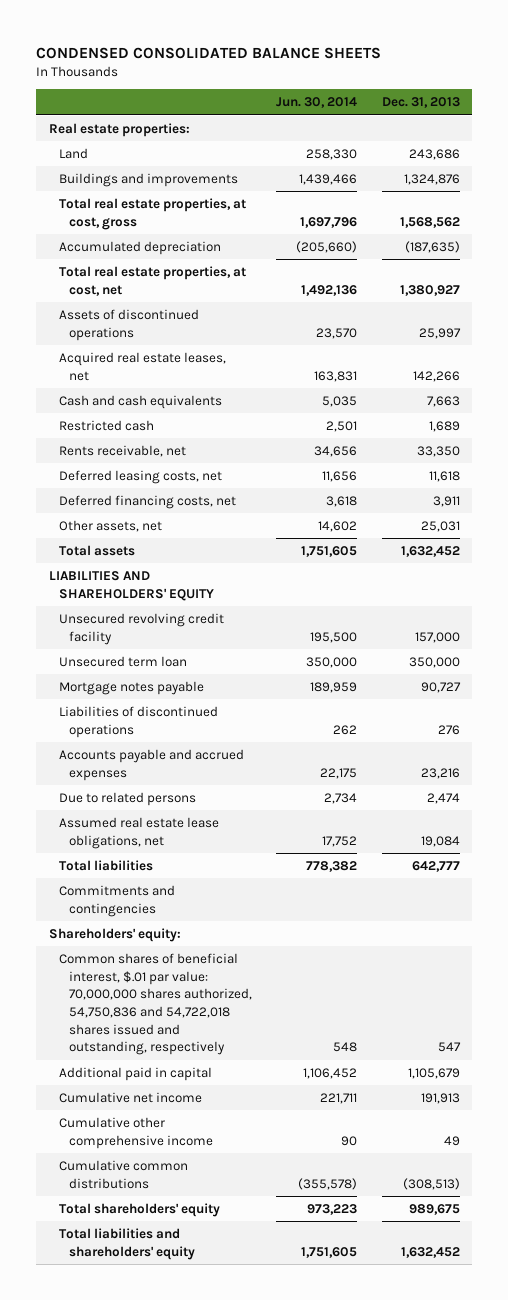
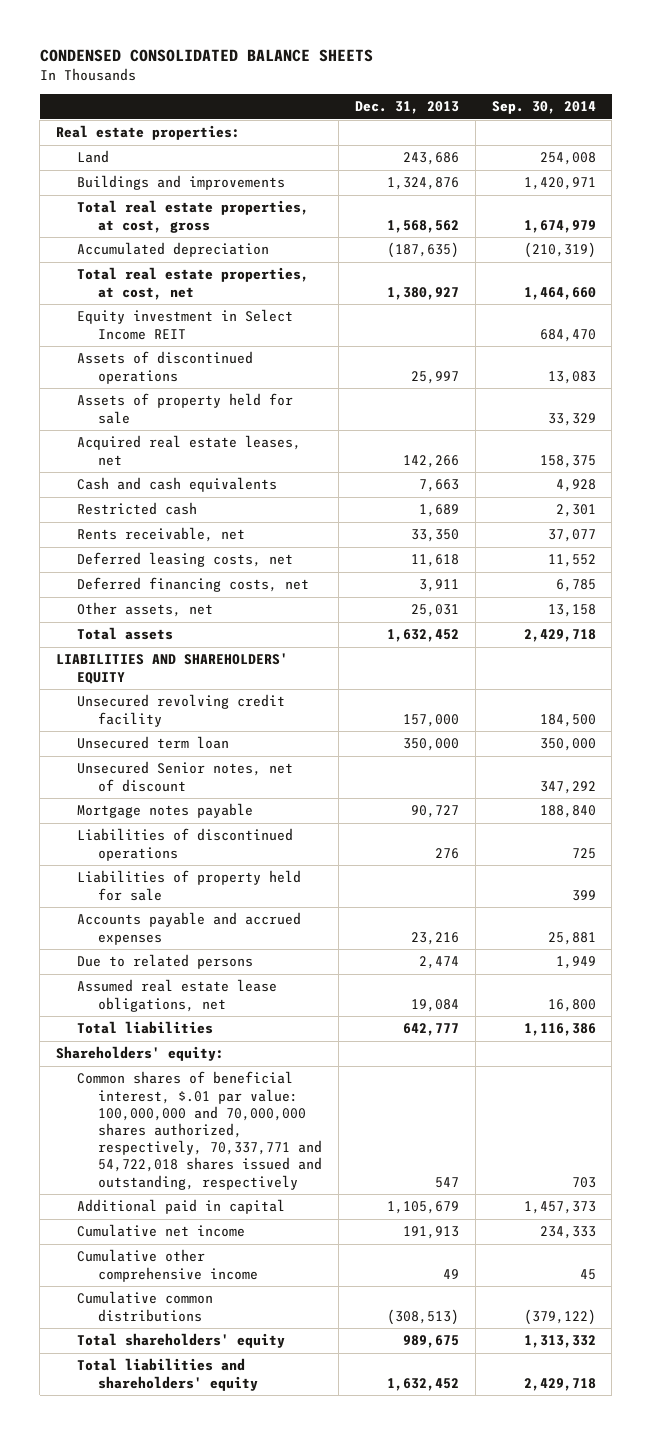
[276,97,358,109] Jun. 30, 2014 -> none
none -> [491,101,596,115] Sep. 30, 2014
none -> [77,309,294,340] Equity investment in Select Income REIT
none -> [77,393,294,424] Assets of property held for sale
none -> [77,761,294,792] Unsecured Senior notes, net of discount
none -> [77,870,302,901] Liabilities of property held for sale
[58,884,175,917] Commitments and contingencies -> none
[58,952,252,1056] Common shares of beneficial interest, $.01 par value: 70,000,000 shares authorized, 54,750,836 and 54,722,018 shares issued and outstanding, respectively -> [77,1071,323,1190] Common shares of beneficial interest, $.01 par value: 100,000,000 and 70,000,000 shares authorized, respectively, 70,337,771 and 54,722,018 shares issued and outstanding, respectively

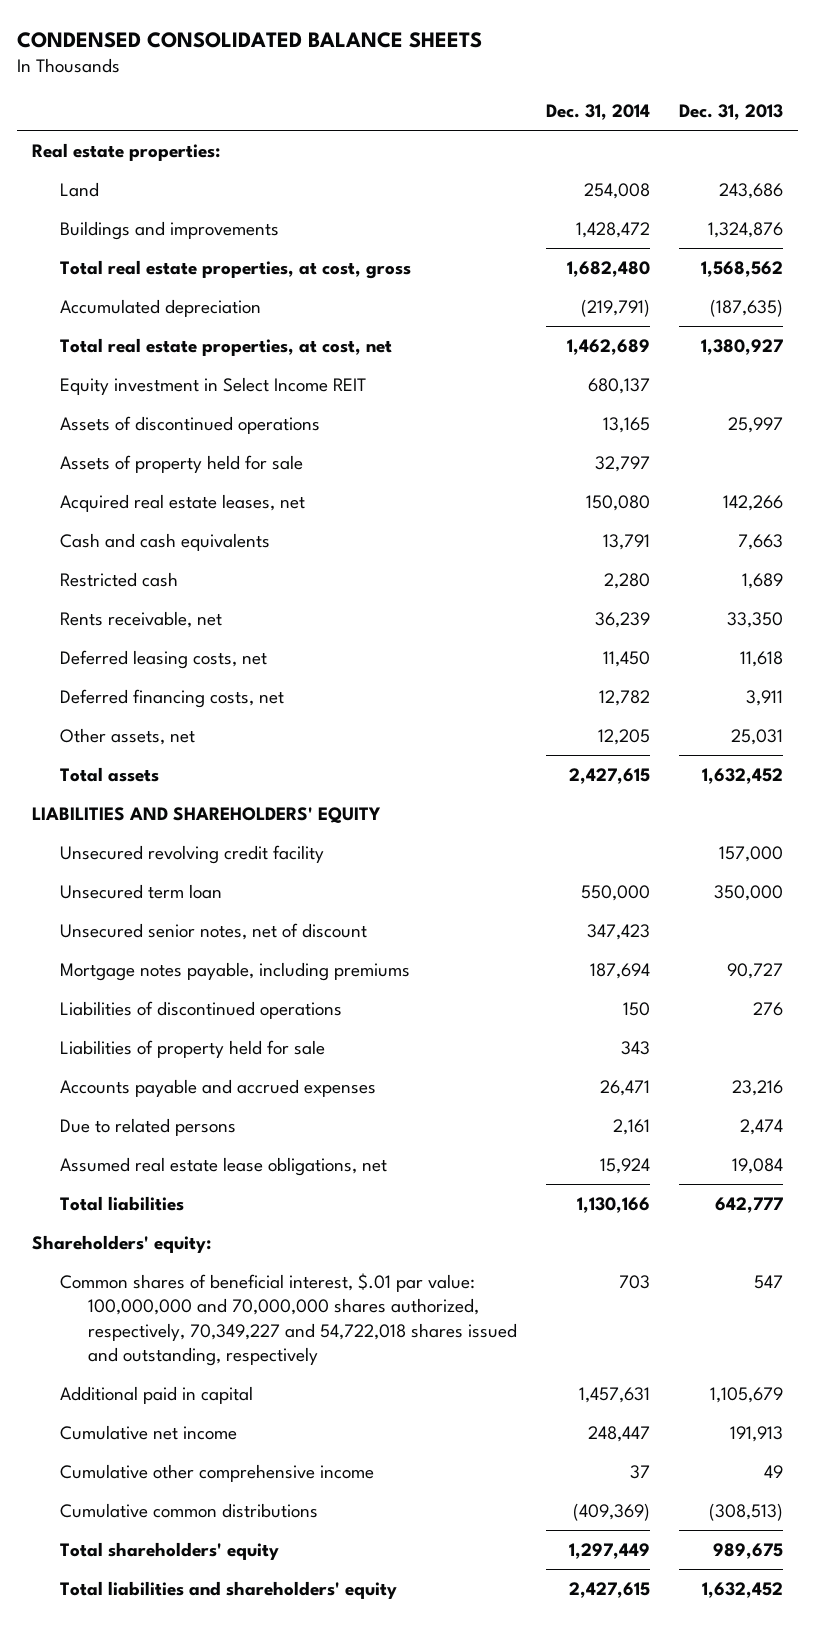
[491,101,596,115] Sep. 30, 2014 -> none
none -> [546,104,651,121] Dec. 31, 2014
[77,761,294,792] Unsecured Senior notes, net of discount -> [59,922,367,940] Unsecured senior notes, net of discount
[77,803,254,819] Mortgage notes payable -> [59,961,410,981] Mortgage notes payable, including premiums
[77,1071,323,1190] Common shares of beneficial interest, $.01 par value: 100,000,000 and 70,000,000 shares authorized, respectively, 70,337,771 and 54,722,018 shares issued and outstanding, respectively -> [59,1272,518,1367] Common shares of beneficial interest, $.01 par value: 100,000,000 and 70,000,000 shares authorized, respectively, 70,349,227 and 54,722,018 shares issued and outstanding, respectively

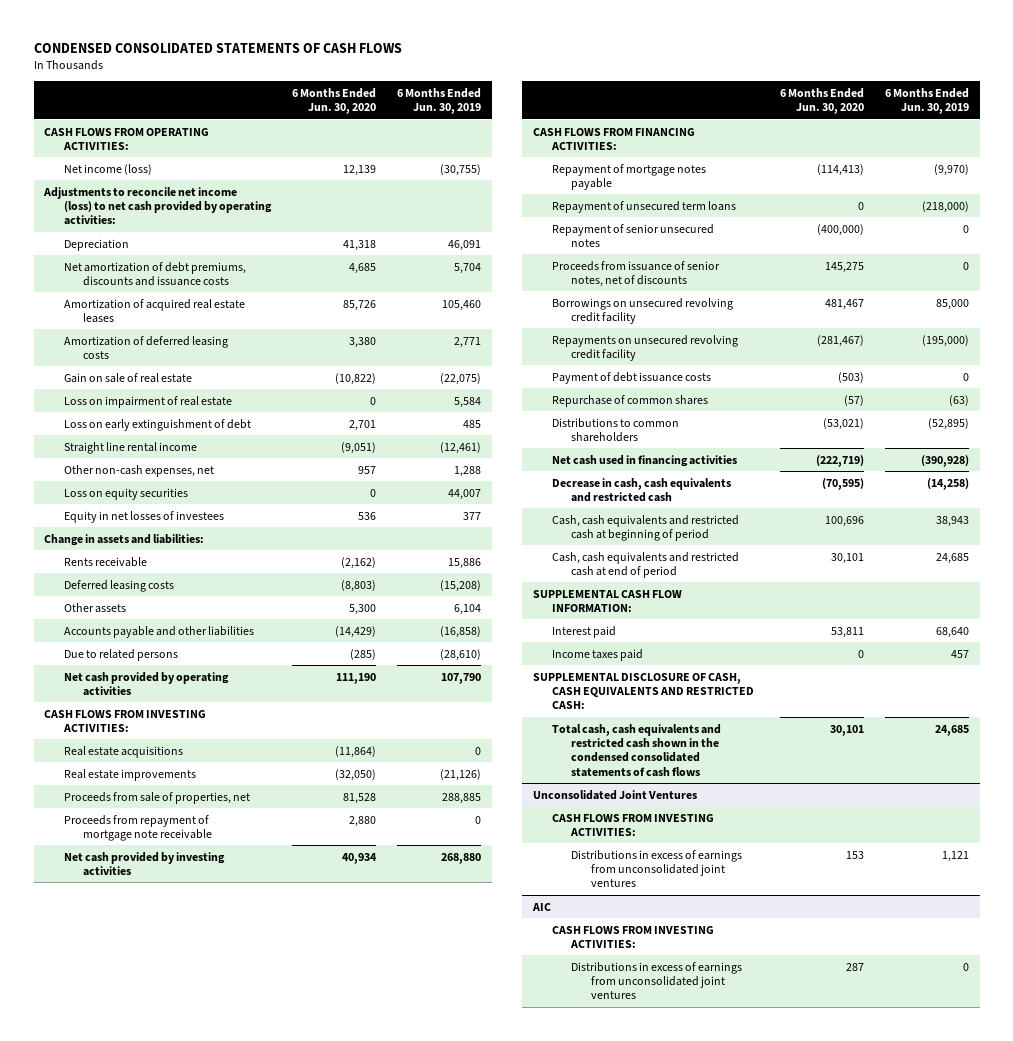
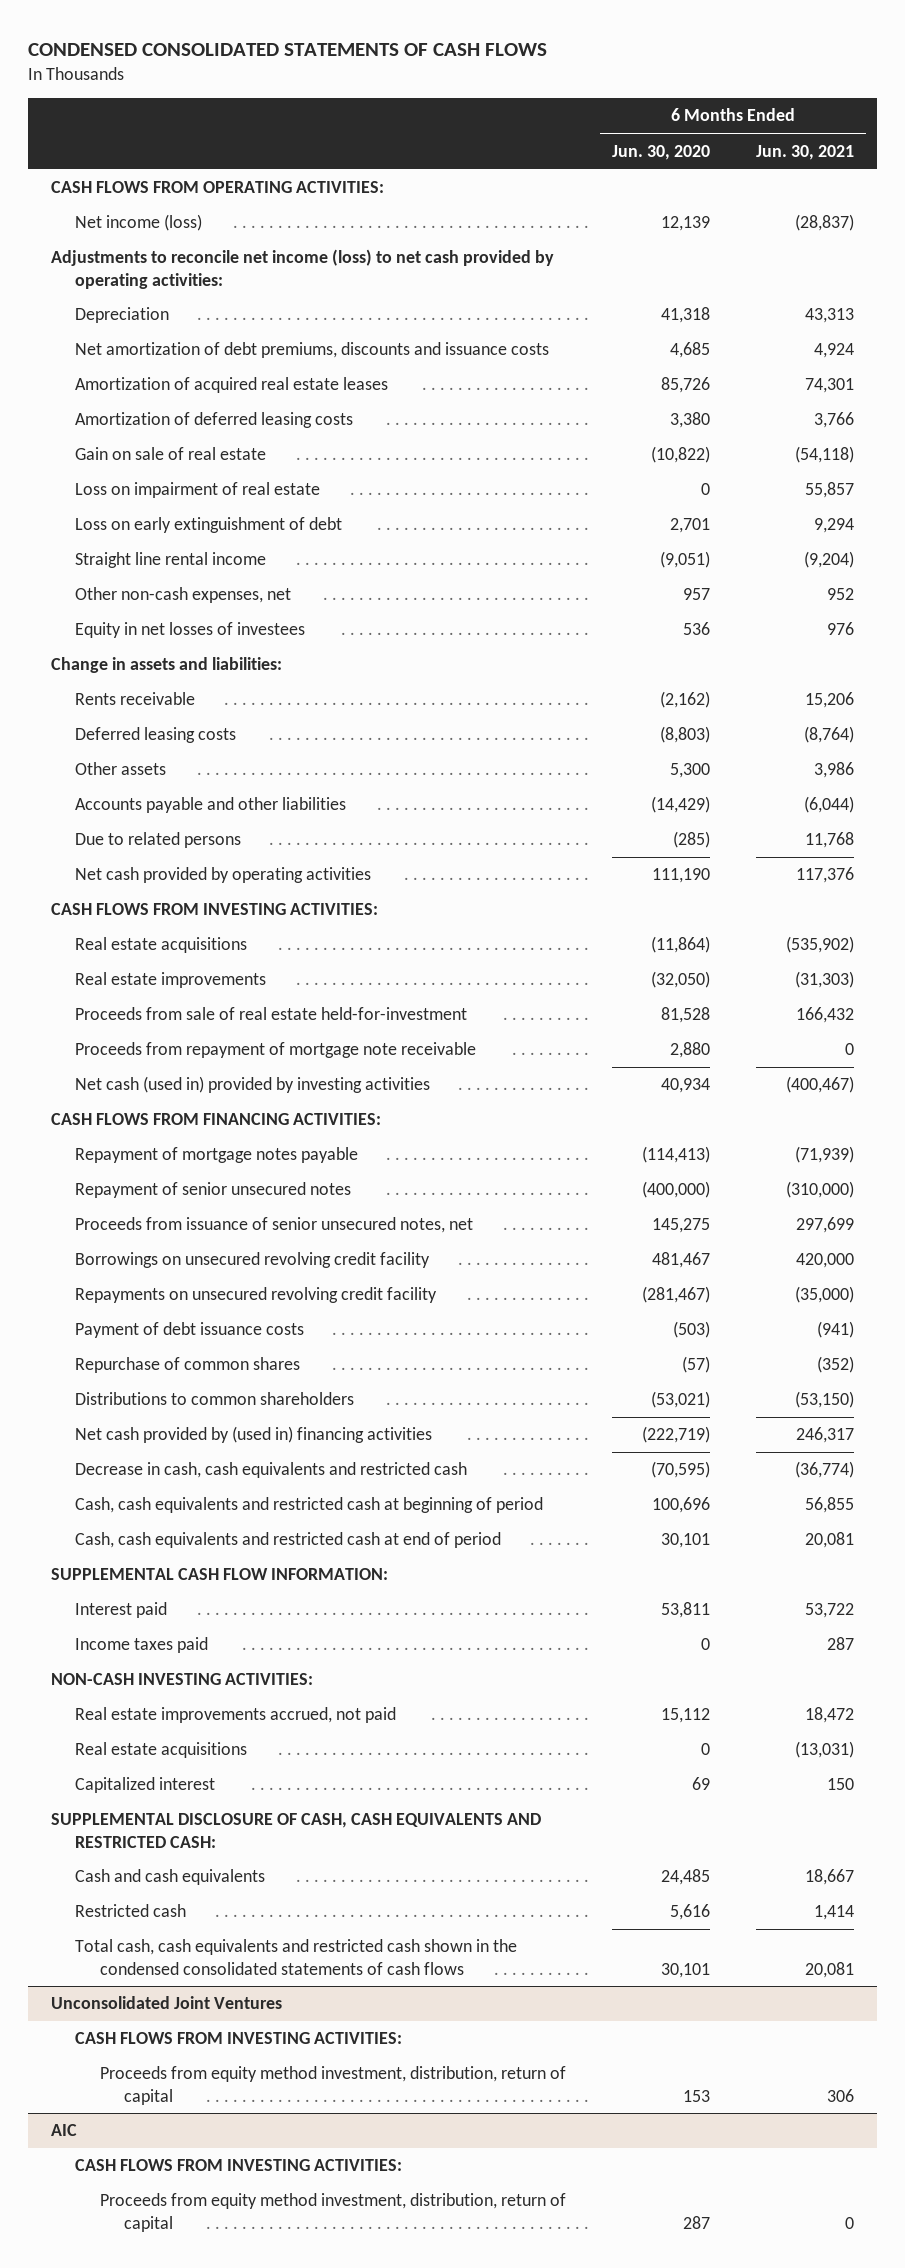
[396,87,481,115] 6 Months Ended Jun. 30, 2019 -> none
none -> [756,144,855,160] Jun. 30, 2021
[63,487,188,500] Loss on equity securities -> none
[63,791,250,804] Proceeds from sale of properties, net -> [75,1007,468,1021] Proceeds from sale of real estate held-for-investment
[63,851,225,876] Net cash provided by investing activities -> [75,1076,431,1094] Net cash (used in) provided by investing activities
[551,200,736,213] Repayment of unsecured term loans -> none
[551,260,720,287] Proceeds from issuance of senior notes, net of discounts -> [75,1217,474,1234] Proceeds from issuance of senior unsecured notes, net
[551,454,737,467] Net cash used in financing activities -> [75,1426,433,1444] Net cash provided by (used in) financing activities
none -> [51,1673,314,1686] NON-CASH INVESTING ACTIVITIES:
none -> [75,1707,397,1724] Real estate improvements accrued, not paid
none -> [75,1742,248,1759] Real estate acquisitions
none -> [75,1777,216,1794] Capitalized interest
none -> [75,1869,266,1886] Cash and cash equivalents
none -> [75,1904,187,1918] Restricted cash
[571,849,743,888] Distributions in excess of earnings from unconsolidated joint ventures -> [99,2066,566,2105] Proceeds from equity method investment, distribution, return of capital
[571,961,743,1000] Distributions in excess of earnings from unconsolidated joint ventures -> [99,2193,566,2232] Proceeds from equity method investment, distribution, return of capital

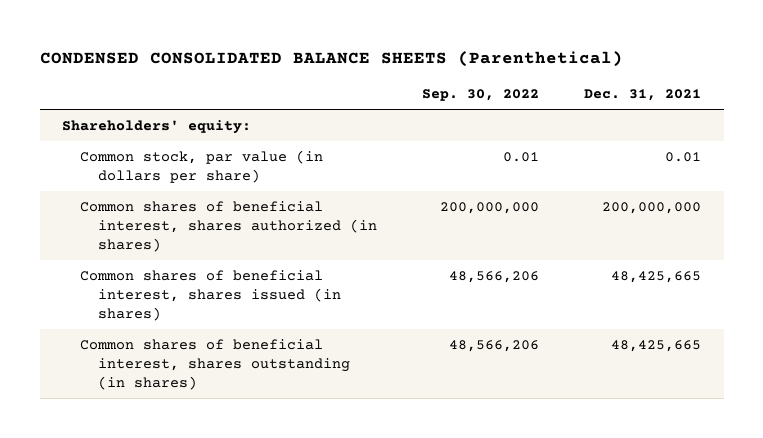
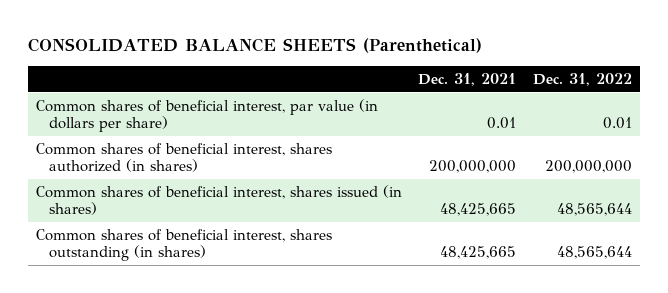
[39,51,623,68] CONDENSED CONSOLIDATED BALANCE SHEETS (Parenthetical) -> [27,38,482,54] CONSOLIDATED BALANCE SHEETS (Parenthetical)
[422,89,540,102] Sep. 30, 2022 -> none
none -> [532,73,632,87] Dec. 31, 2022
[62,119,252,134] Shareholders' equity: -> none
[80,149,324,183] Common stock, par value (in dollars per share) -> [36,98,379,133] Common shares of beneficial interest, par value (in dollars per share)

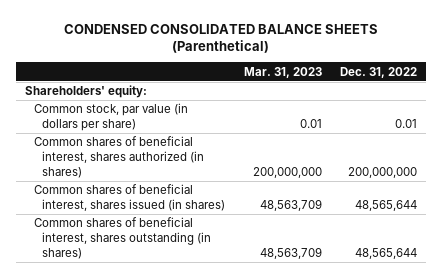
[27,38,482,54] CONSOLIDATED BALANCE SHEETS (Parenthetical) -> [64,23,379,54] CONDENSED CONSOLIDATED BALANCE SHEETS (Parenthetical)
[418,73,517,87] Dec. 31, 2021 -> none
none -> [243,66,322,78] Mar. 31, 2023
none -> [25,85,148,99] Shareholders' equity:
[36,98,379,133] Common shares of beneficial interest, par value (in dollars per share) -> [33,103,188,131] Common stock, par value (in dollars per share)

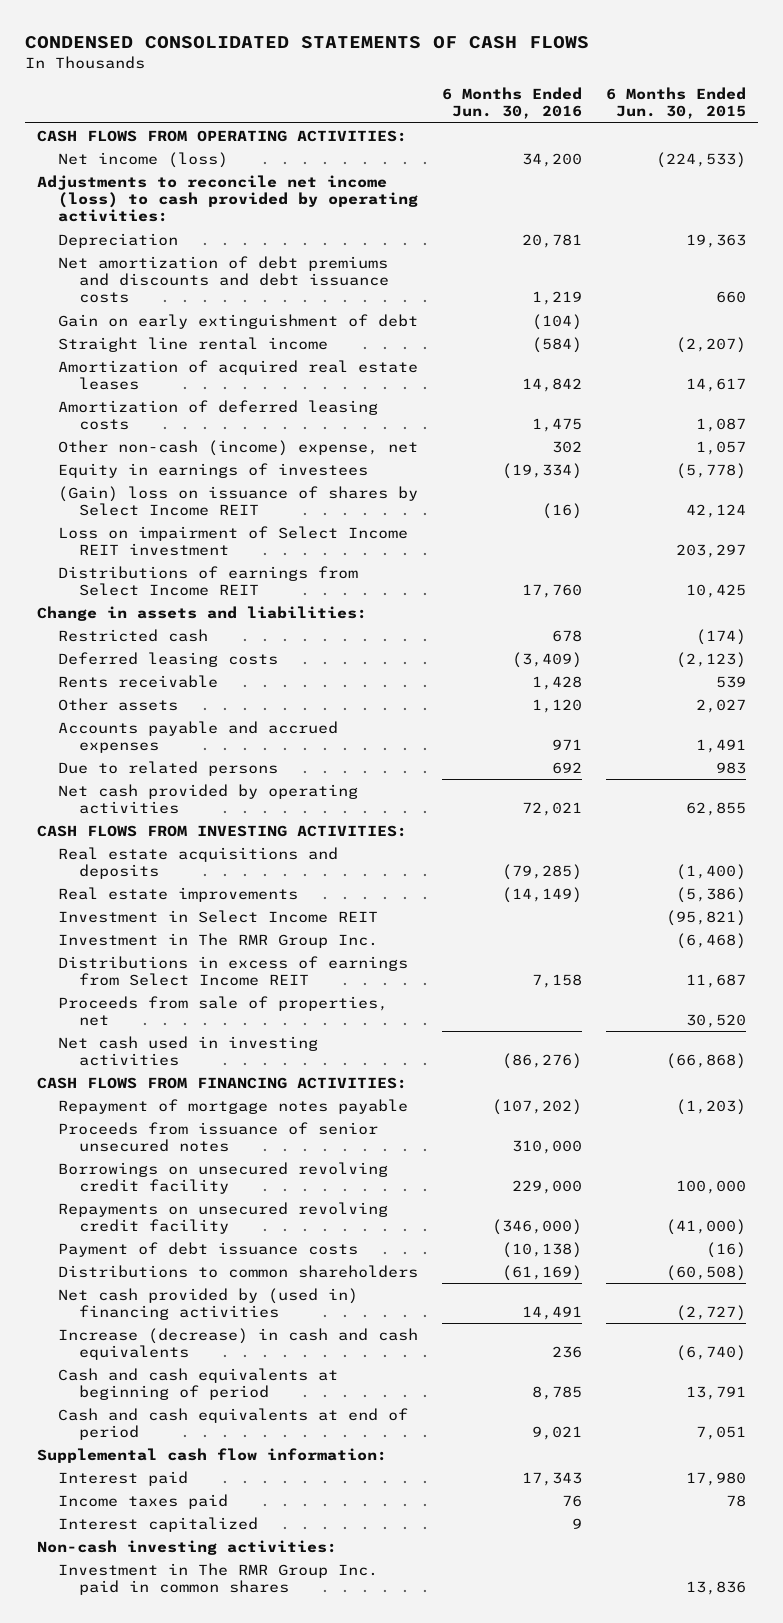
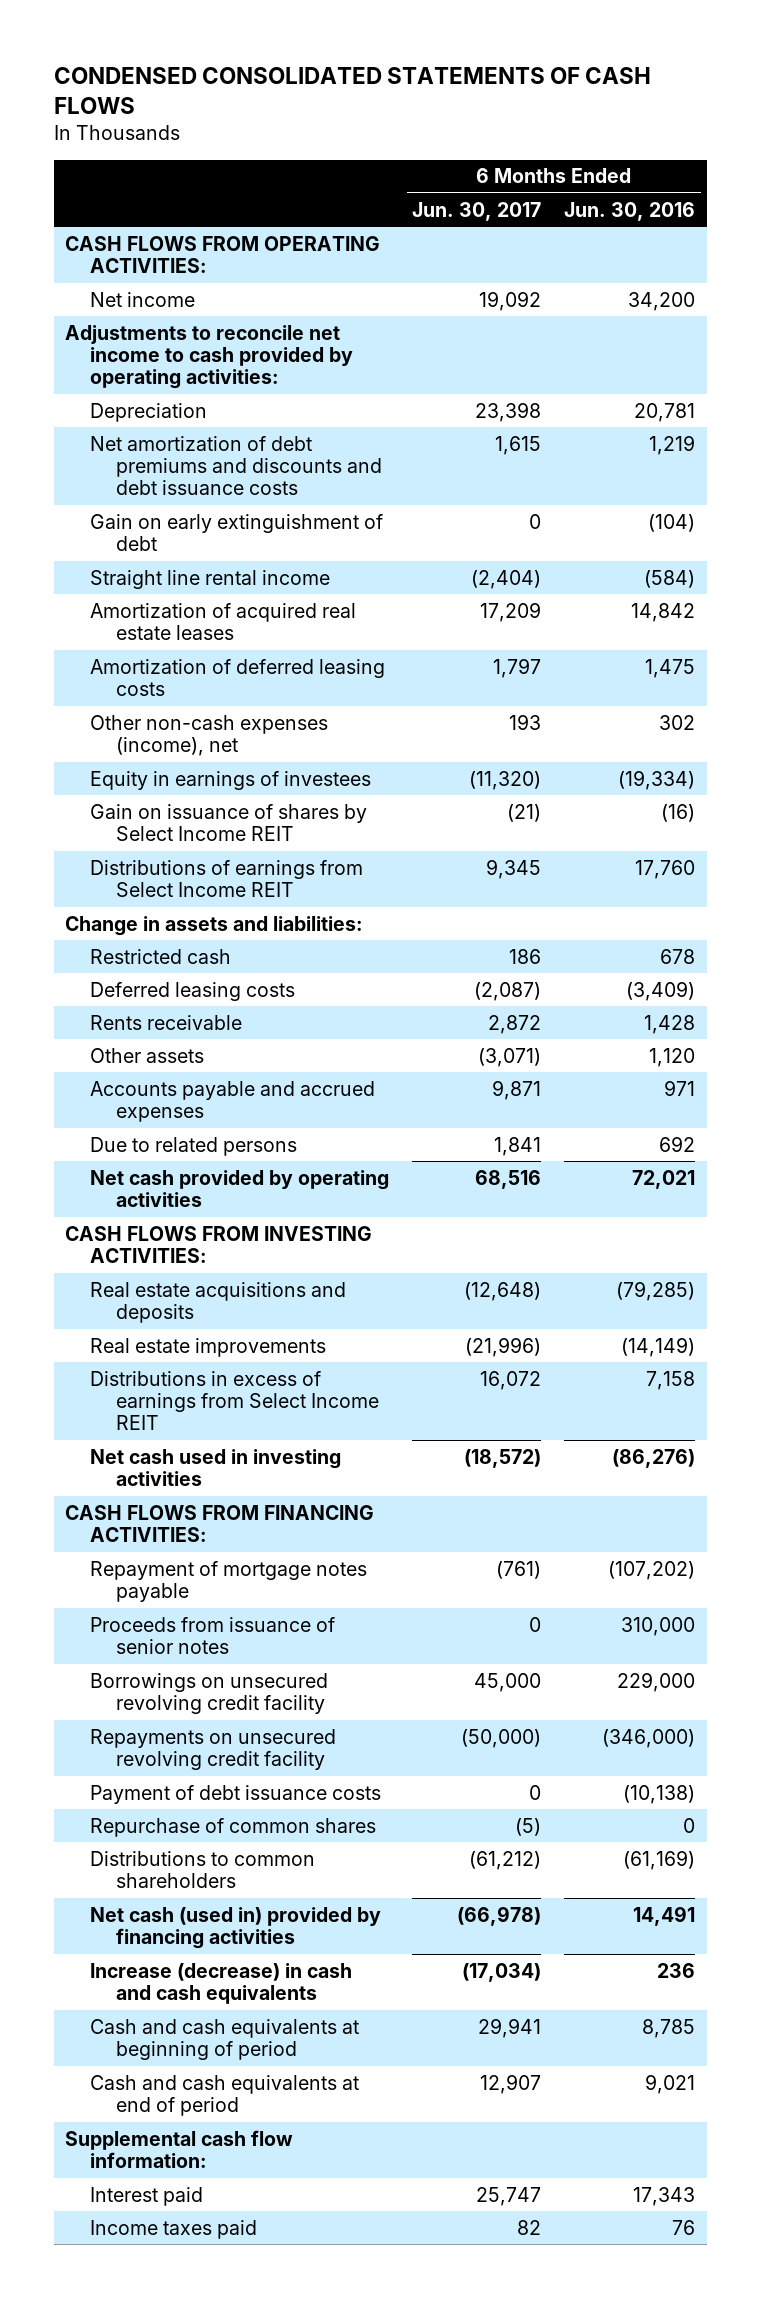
[606,86,747,120] 6 Months Ended Jun. 30, 2015 -> none
none -> [412,201,542,221] Jun. 30, 2017
[57,151,228,168] Net income (loss) -> [90,291,196,307] Net income
[37,174,418,223] Adjustments to reconcile net income (loss) to cash provided by operating activities: -> [65,324,354,390] Adjustments to reconcile net income to cash provided by operating activities:
[57,439,418,456] Other non-cash (income) expense, net -> [90,714,329,757] Other non-cash expenses (income), net
[57,525,408,556] Loss on impairment of Select Income REIT investment -> none
[57,485,418,516] (Gain) loss on issuance of shares by Select Income REIT -> [90,803,368,842] Gain on issuance of shares by Select Income REIT
[57,909,378,923] Investment in Select Income REIT -> none
[57,932,378,948] Investment in The RMR Group Inc. -> none
[57,995,388,1026] Proceeds from sale of properties, net -> none
[57,1121,378,1152] Proceeds from issuance of senior unsecured notes -> [90,1616,336,1655] Proceeds from issuance of senior notes
none -> [90,1817,377,1837] Repurchase of common shares
[57,1287,358,1320] Net cash provided by (used in) financing activities -> [90,1906,382,1950] Net cash (used in) provided by financing activities
[57,1516,258,1532] Interest capitalized -> none
[37,1539,338,1555] Non-cash investing activities: -> none
[57,1562,378,1595] Investment in The RMR Group Inc. paid in common shares -> none

